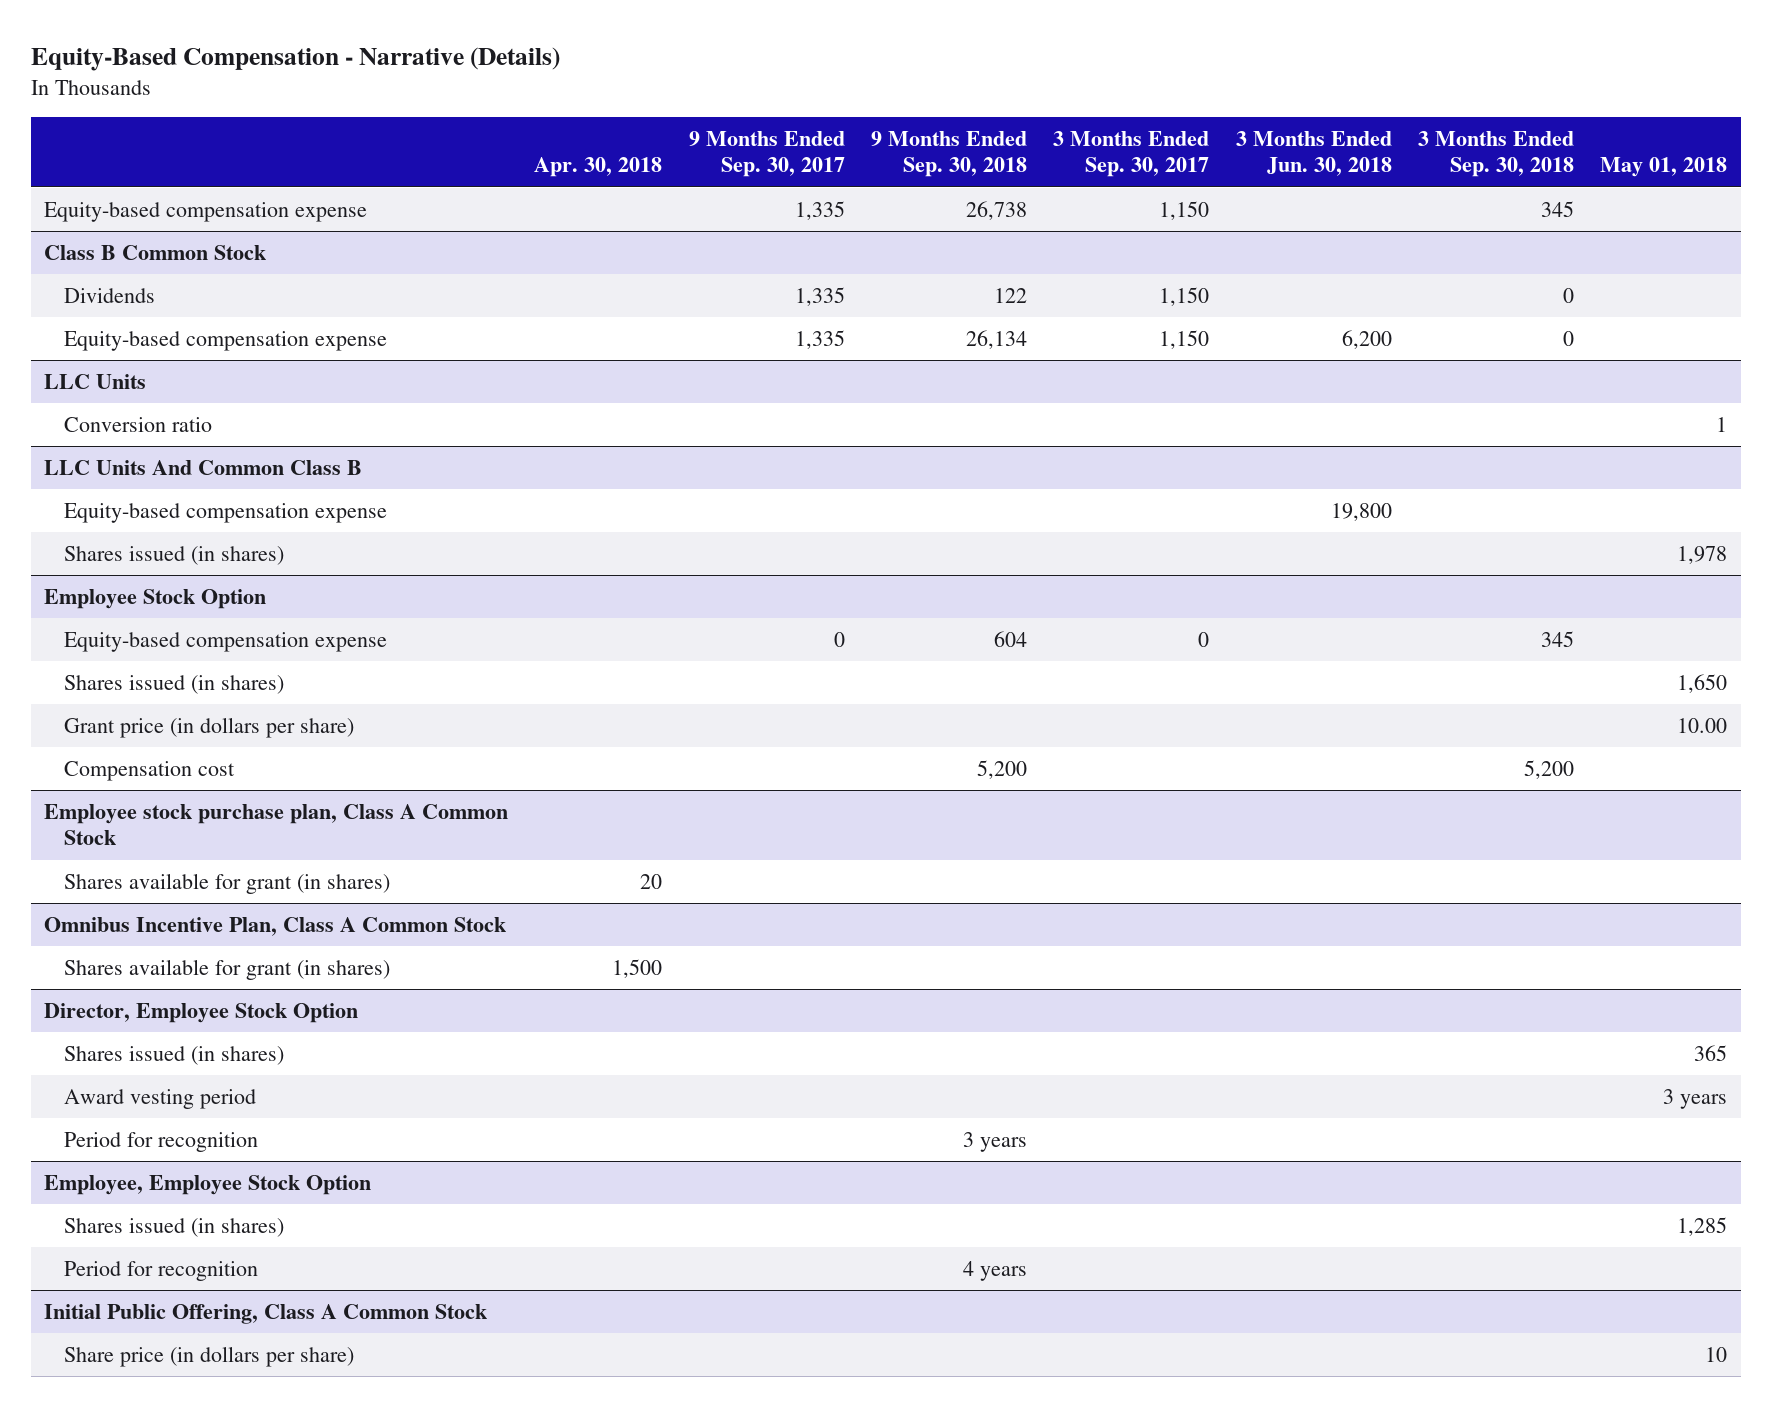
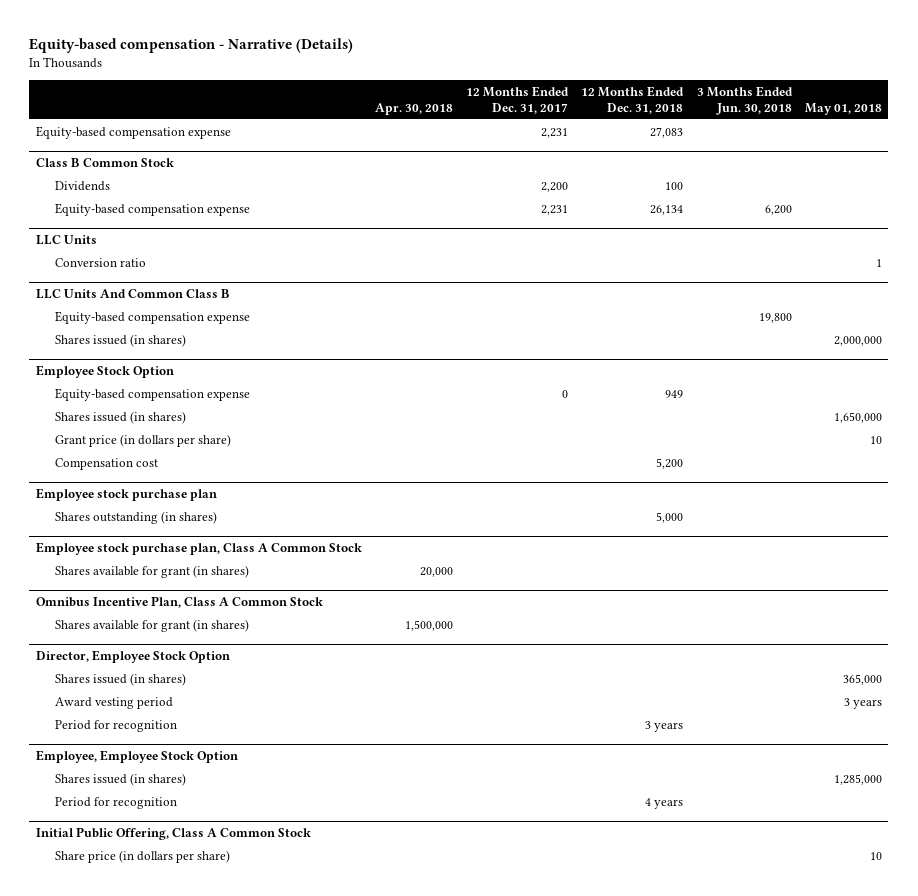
[30,47,560,72] Equity-Based Compensation - Narrative (Details) -> [29,38,354,54] Equity-based compensation - Narrative (Details)
[688,131,845,178] 9 Months Ended Sep. 30, 2017 -> none
[870,131,1027,178] 9 Months Ended Sep. 30, 2018 -> none
[1053,131,1210,178] 3 Months Ended Sep. 30, 2017 -> none
[1418,131,1575,178] 3 Months Ended Sep. 30, 2018 -> none
none -> [466,85,570,114] 12 Months Ended Dec. 31, 2017
none -> [581,85,685,114] 12 Months Ended Dec. 31, 2018
[1677,545,1728,564] 1,978 -> [833,335,882,346] 2,000,000
[1677,673,1728,693] 1,650 -> [833,411,882,423] 1,650,000
[1677,717,1728,733] 10.00 -> [869,435,882,444] 10
none -> [35,487,217,501] Employee stock purchase plan
none -> [55,510,218,524] Shares outstanding (in shares)
[640,873,663,889] 20 -> [420,566,454,577] 20,000
[612,958,663,978] 1,500 -> [405,619,454,631] 1,500,000
[1694,1044,1728,1061] 365 -> [842,673,882,685] 365,000
[1677,1216,1728,1236] 1,285 -> [833,773,882,785] 1,285,000

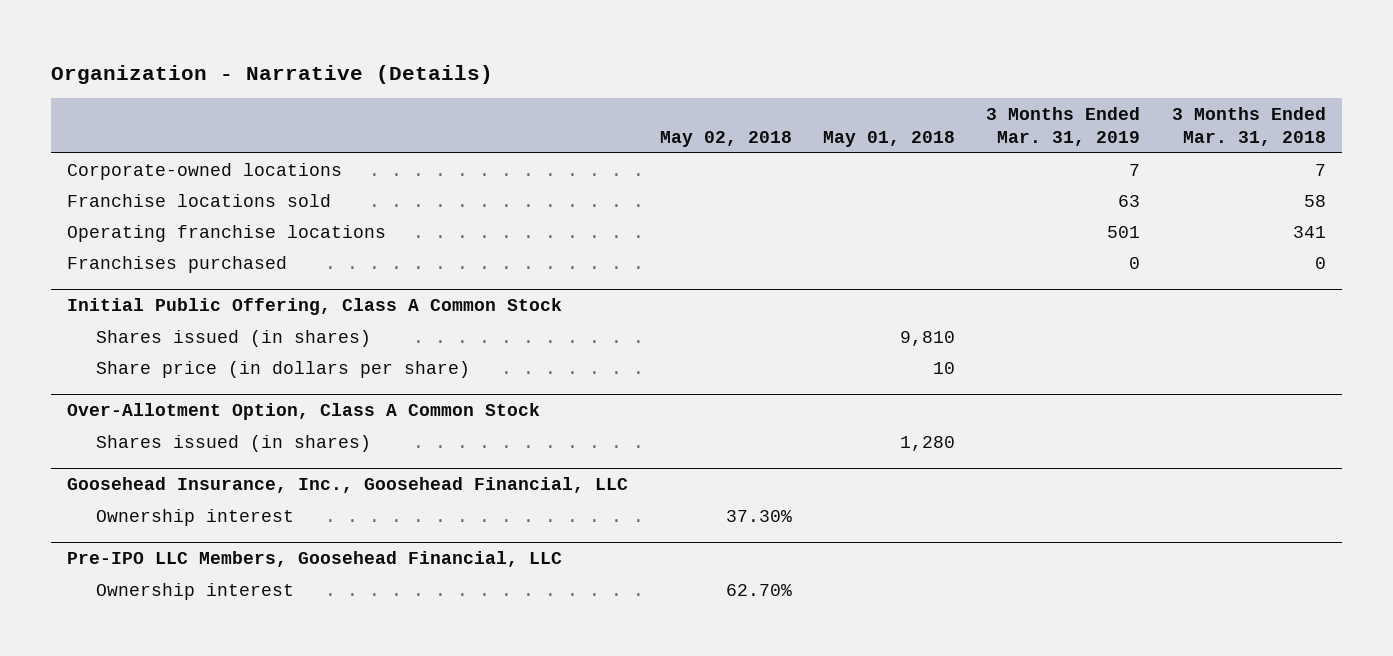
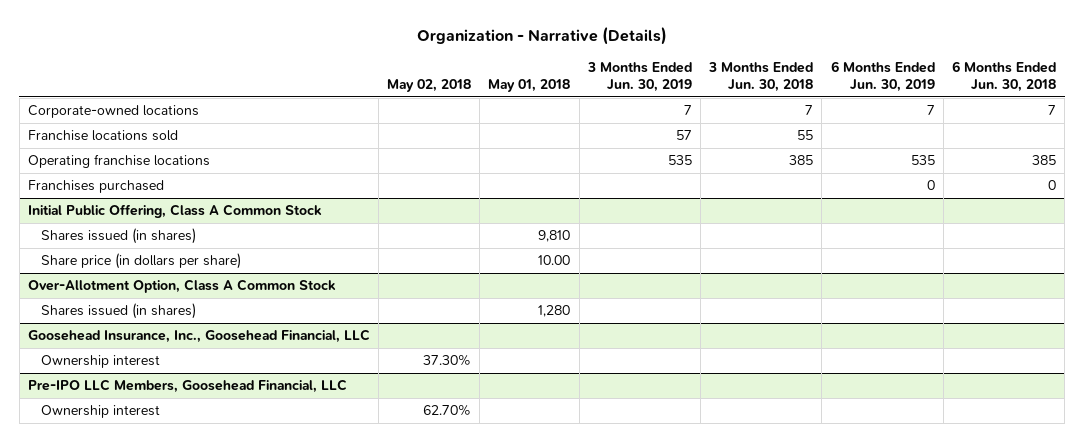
[986,106,1141,147] 3 Months Ended Mar. 31, 2019 -> none
[1171,106,1326,147] 3 Months Ended Mar. 31, 2018 -> none
none -> [586,62,692,93] 3 Months Ended Jun. 30, 2019
none -> [708,62,814,93] 3 Months Ended Jun. 30, 2018
none -> [830,61,935,93] 6 Months Ended Jun. 30, 2019
none -> [951,61,1056,93] 6 Months Ended Jun. 30, 2018
[932,361,955,374] 10 -> [538,255,571,266] 10.00

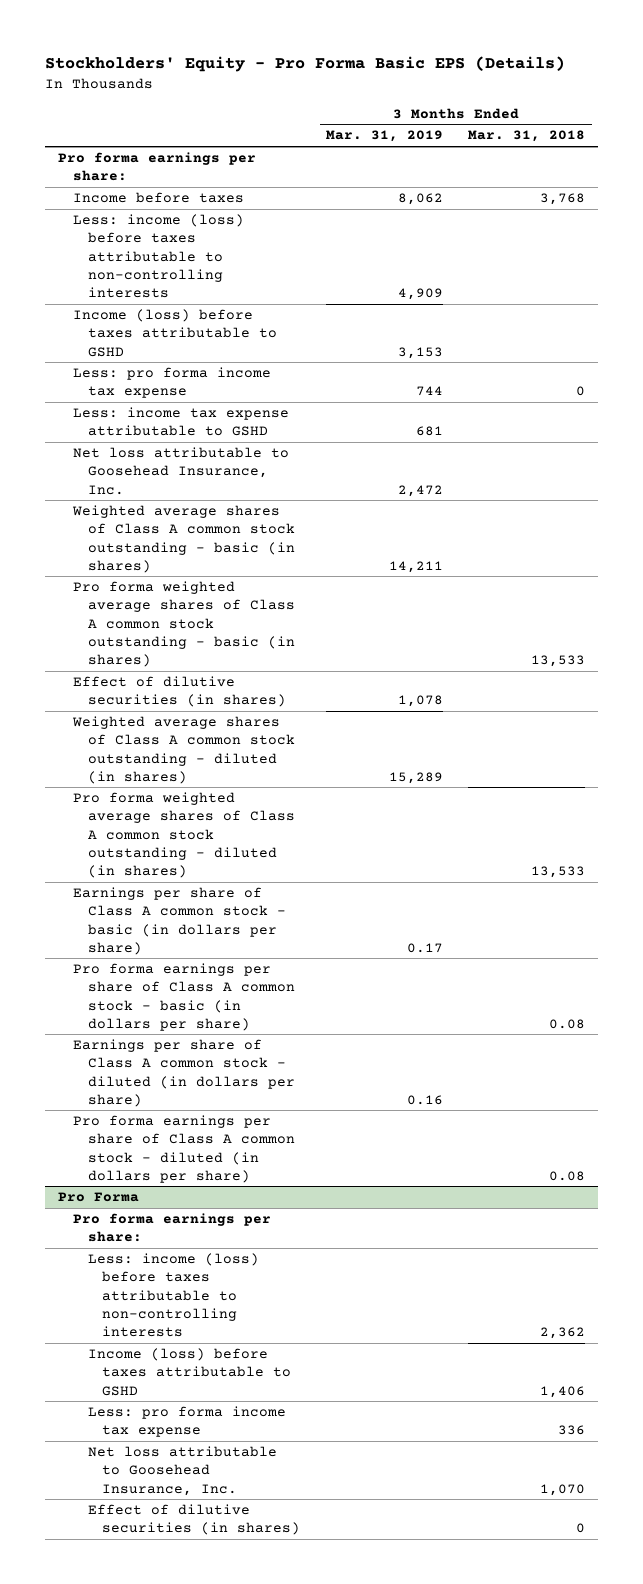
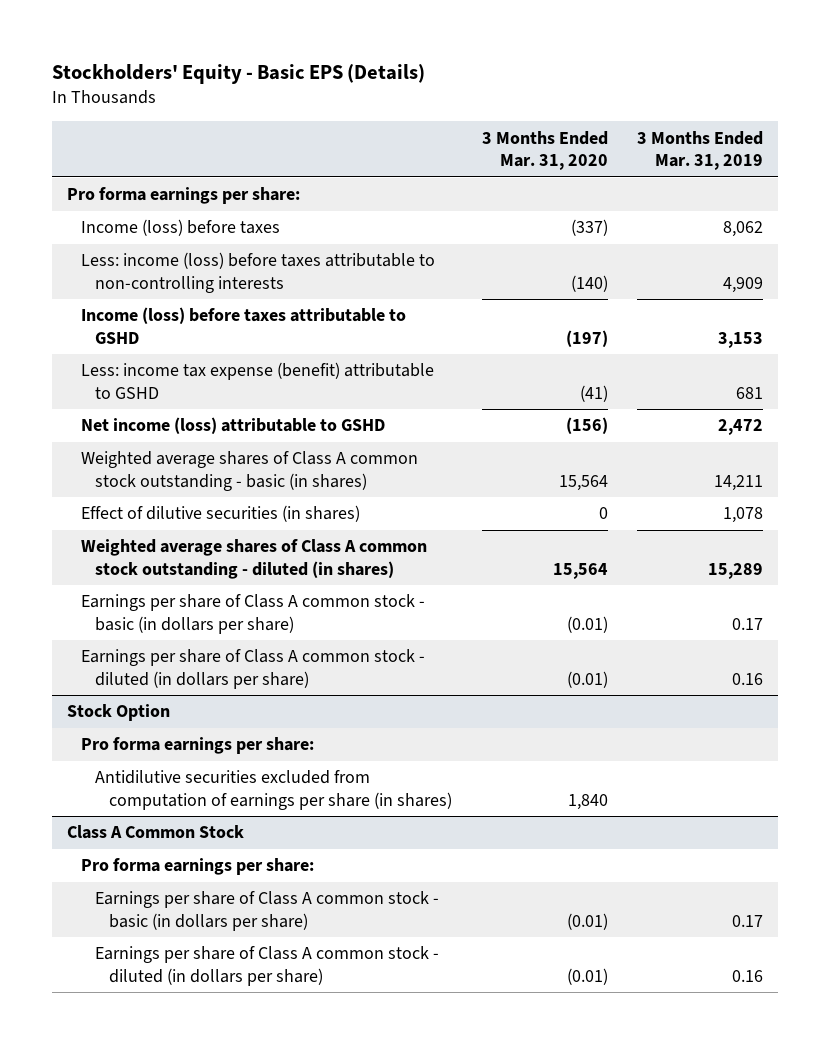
[45,56,566,73] Stockholders' Equity - Pro Forma Basic EPS (Details) -> [51,64,425,85] Stockholders' Equity - Basic EPS (Details)
[468,130,586,143] Mar. 31, 2018 -> none
none -> [481,130,608,170] 3 Months Ended Mar. 31, 2020
[72,192,244,204] Income before taxes -> [80,219,280,237] Income (loss) before taxes
[72,367,271,399] Less: pro forma income tax expense -> none
[72,407,289,437] Less: income tax expense attributable to GSHD -> [80,362,434,399] Less: income tax expense (benefit) attributable to GSHD
[72,447,289,495] Net loss attributable to Goosehead Insurance, Inc. -> [80,417,385,435] Net income (loss) attributable to GSHD
[72,581,295,667] Pro forma weighted average shares of Class A common stock outstanding - basic (in shares) -> none
[72,792,295,878] Pro forma weighted average shares of Class A common stock outstanding - diluted (in shares) -> none
[72,963,295,1031] Pro forma earnings per share of Class A common stock - basic (in dollars per share) -> none
[72,1115,295,1183] Pro forma earnings per share of Class A common stock - diluted (in dollars per share) -> none
[58,1192,140,1203] Pro Forma -> none
[72,1213,271,1243] Pro forma earnings per share: -> none
[87,1253,259,1337] Less: income (loss) before taxes attributable to non-controlling interests -> none
[87,1348,292,1396] Income (loss) before taxes attributable to GSHD -> none
[87,1406,286,1438] Less: pro forma income tax expense -> none
[87,1446,277,1496] Net loss attributable to Goosehead Insurance, Inc. -> none
[87,1504,301,1536] Effect of dilutive securities (in shares) -> none
none -> [66,704,170,722] Stock Option
none -> [80,737,314,755] Pro forma earnings per share:
none -> [94,770,452,810] Antidilutive securities excluded from computation of earnings per share (in shares)
none -> [66,825,244,840] Class A Common Stock
none -> [80,858,314,876] Pro forma earnings per share:
none -> [94,891,439,931] Earnings per share of Class A common stock - basic (in dollars per share)
none -> [94,946,439,986] Earnings per share of Class A common stock - diluted (in dollars per share)

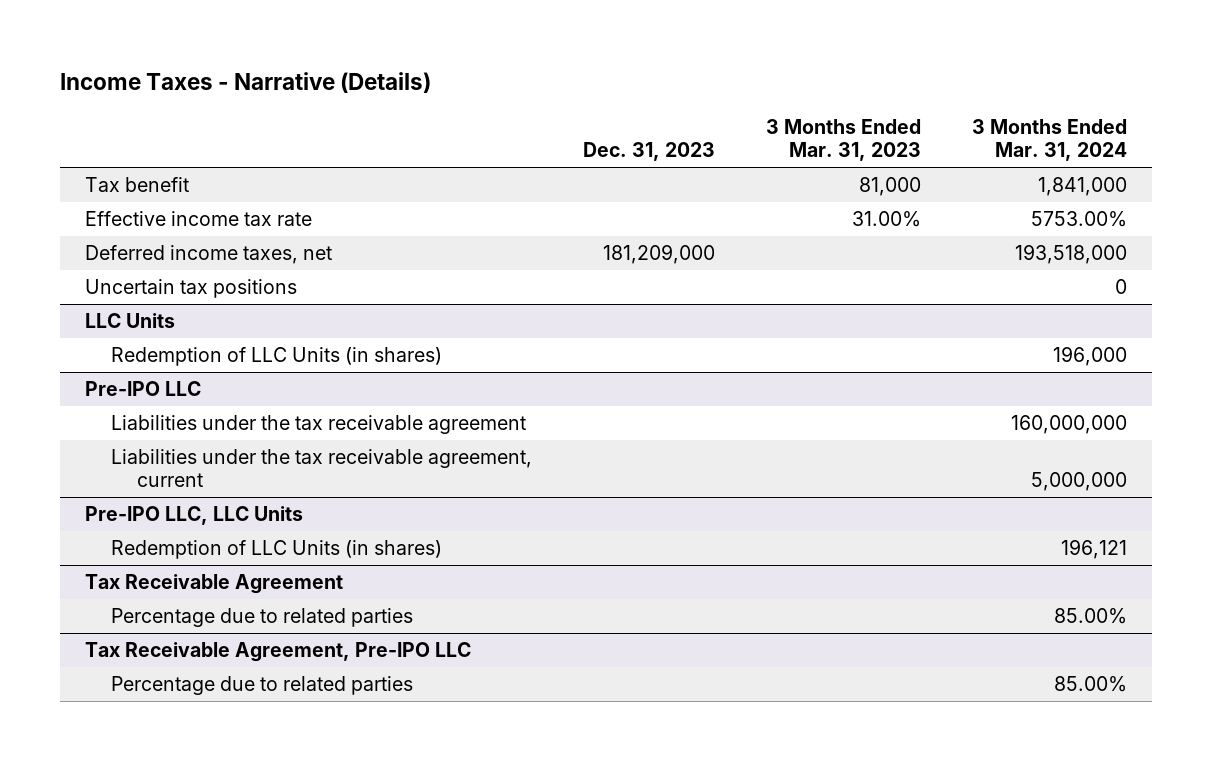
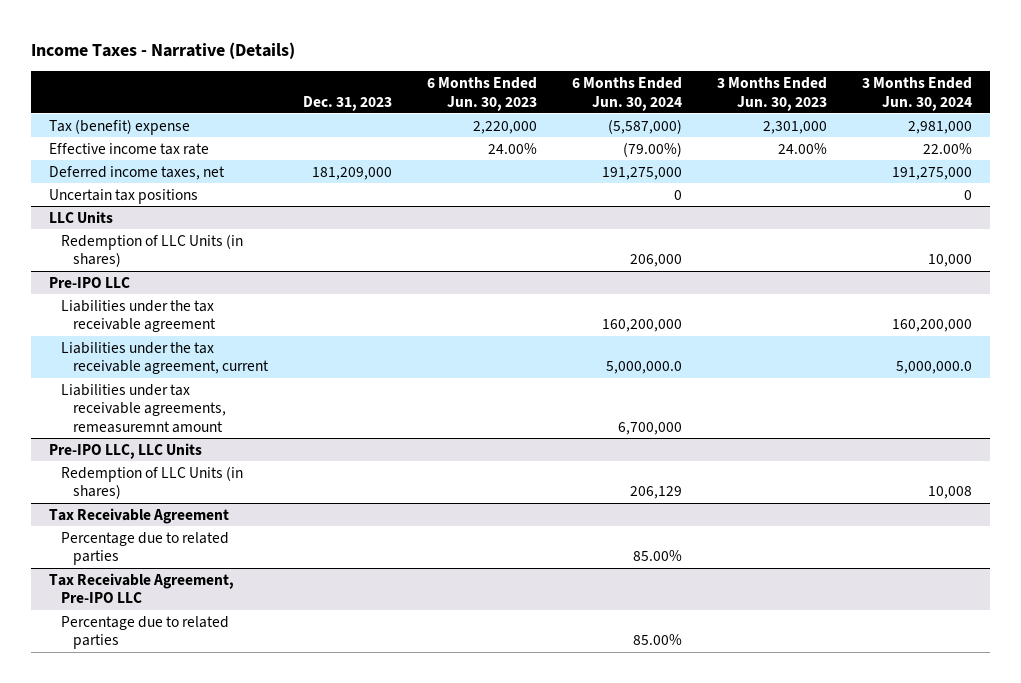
[765,119,921,162] 3 Months Ended Mar. 31, 2023 -> none
[971,119,1127,162] 3 Months Ended Mar. 31, 2024 -> none
none -> [426,76,537,111] 6 Months Ended Jun. 30, 2023
none -> [571,76,682,111] 6 Months Ended Jun. 30, 2024
none -> [717,76,828,111] 3 Months Ended Jun. 30, 2023
none -> [862,76,973,111] 3 Months Ended Jun. 30, 2024
[85,177,190,193] Tax benefit -> [48,118,190,135] Tax (benefit) expense
none -> [60,383,226,434] Liabilities under tax receivable agreements, remeasuremnt amount

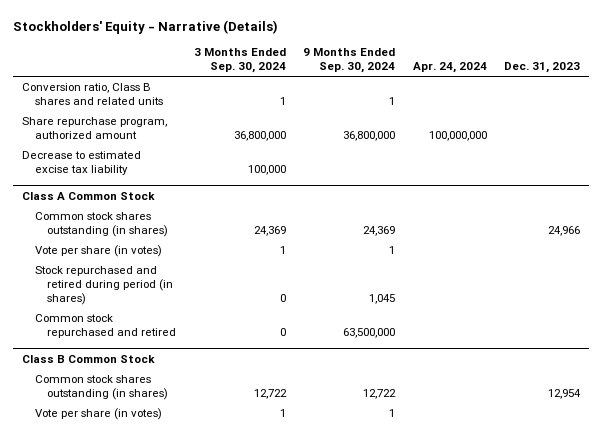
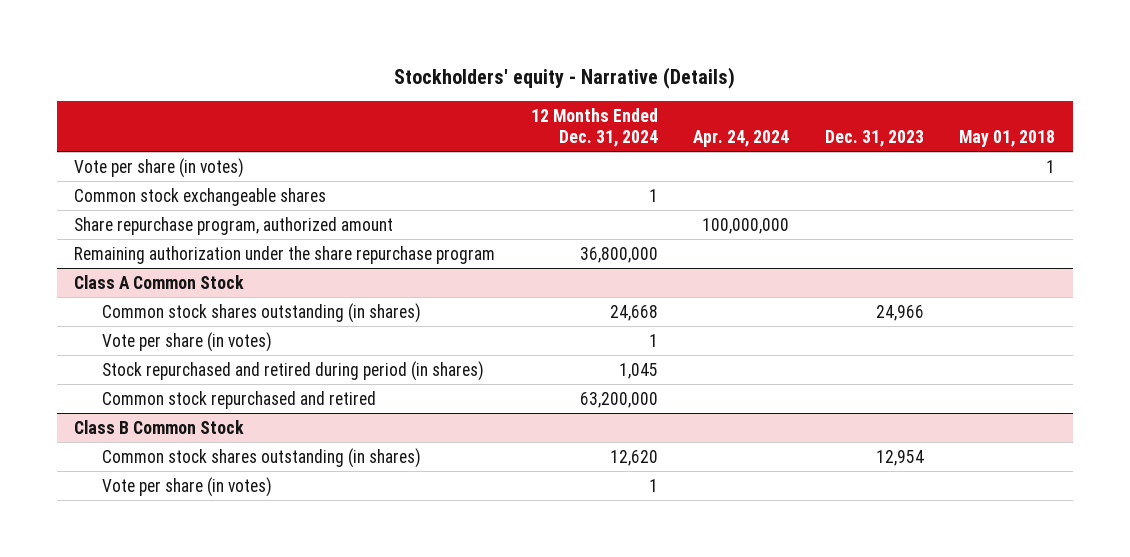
[13,19,279,34] Stockholders' Equity - Narrative (Details) -> [393,66,735,89] Stockholders' equity - Narrative (Details)
[193,48,286,74] 3 Months Ended Sep. 30, 2024 -> none
[303,48,396,74] 9 Months Ended Sep. 30, 2024 -> none
none -> [530,108,658,147] 12 Months Ended Dec. 31, 2024
none -> [959,129,1056,147] May 01, 2018
none -> [74,157,245,178] Vote per share (in votes)
[21,82,163,105] Conversion ratio, Class B shares and related units -> [74,187,327,206] Common stock exchangeable shares
[21,150,141,175] Decrease to estimated excise tax liability -> none
none -> [74,245,496,264] Remaining authorization under the share repurchase program

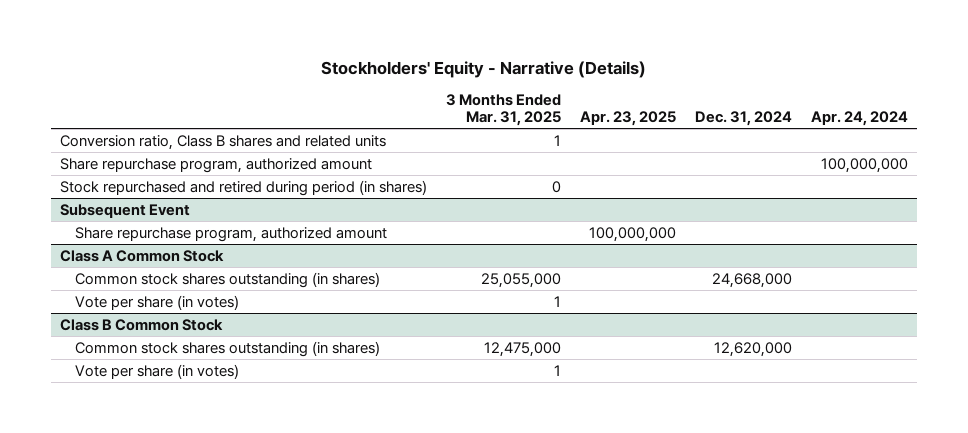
[393,66,735,89] Stockholders' equity - Narrative (Details) -> [321,60,647,78] Stockholders' Equity - Narrative (Details)
[530,108,658,147] 12 Months Ended Dec. 31, 2024 -> none
[824,129,924,147] Dec. 31, 2023 -> none
[959,129,1056,147] May 01, 2018 -> none
none -> [446,94,562,127] 3 Months Ended Mar. 31, 2025
none -> [580,111,677,127] Apr. 23, 2025
none -> [694,111,792,127] Dec. 31, 2024
[74,157,245,178] Vote per share (in votes) -> none
[74,187,327,206] Common stock exchangeable shares -> [60,134,387,150] Conversion ratio, Class B shares and related units
[74,245,496,264] Remaining authorization under the share repurchase program -> none
none -> [60,179,428,196] Stock repurchased and retired during period (in shares)
none -> [60,203,191,218] Subsequent Event
none -> [74,226,387,242] Share repurchase program, authorized amount
[101,360,484,381] Stock repurchased and retired during period (in shares) -> none
[101,390,376,409] Common stock repurchased and retired -> none

